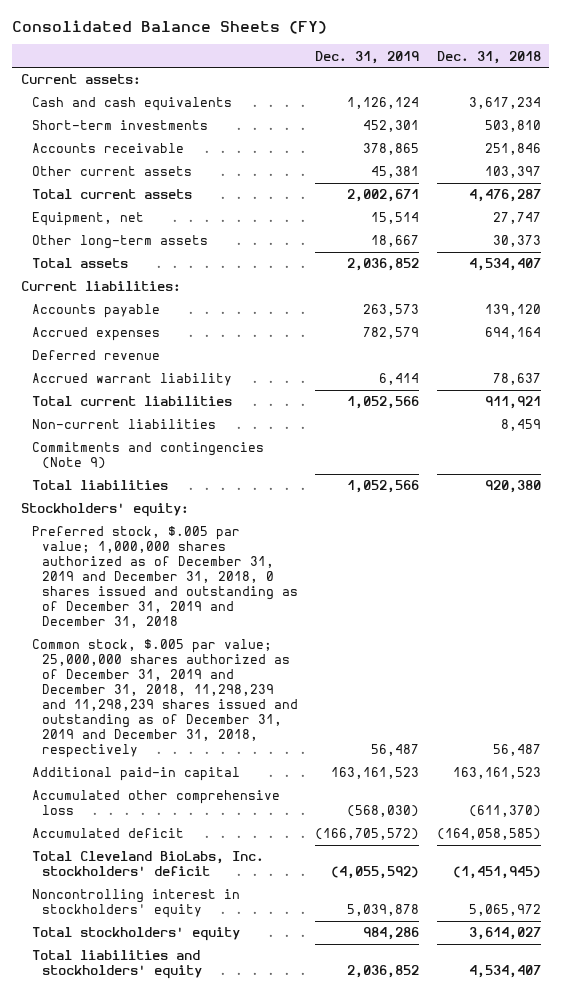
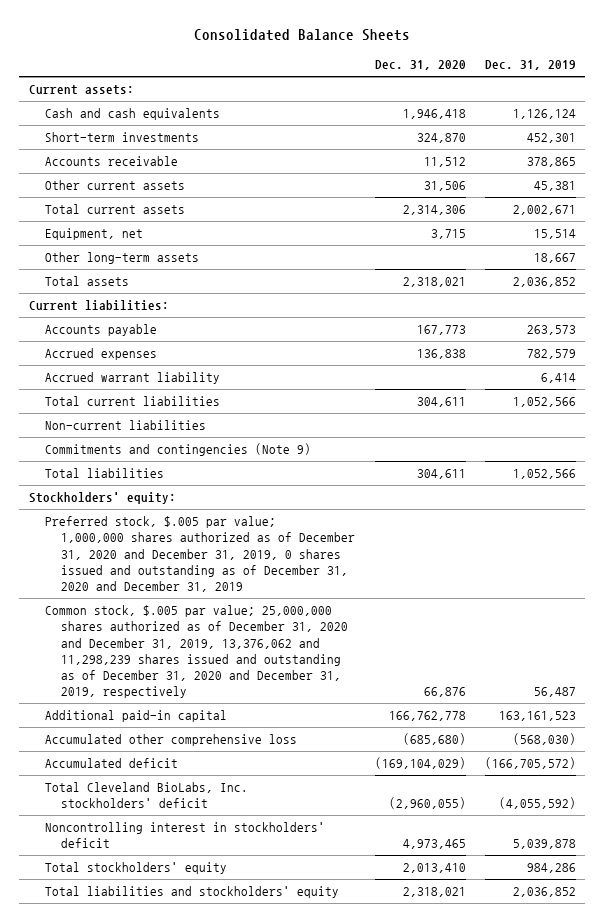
[12,19,328,34] Consolidated Balance Sheets (FY) -> [194,29,411,42] Consolidated Balance Sheets
[436,50,541,64] Dec. 31, 2018 -> none
none -> [374,60,466,71] Dec. 31, 2020
[31,350,160,361] Deferred revenue -> none
[31,526,299,629] Preferred stock, $.005 par value; 1,000,000 shares authorized as of December 31, 2019 and December 31, 2018, 0 shares issued and outstanding as of December 31, 2019 and December 31, 2018 -> [45,516,356,592] Preferred stock, $.005 par value; 1,000,000 shares authorized as of December 31, 2020 and December 31, 2019, 0 shares issued and outstanding as of December 31, 2020 and December 31, 2019
[31,639,299,759] Common stock, $.005 par value; 25,000,000 shares authorized as of December 31, 2019 and December 31, 2018, 11,298,239 and 11,298,239 shares issued and outstanding as of December 31, 2019 and December 31, 2018, respectively -> [45,605,349,699] Common stock, $.005 par value; 25,000,000 shares authorized as of December 31, 2020 and December 31, 2019, 13,376,062 and 11,298,239 shares issued and outstanding as of December 31, 2020 and December 31, 2019, respectively
[31,889,240,919] Noncontrolling interest in stockholders' equity -> [45,822,326,849] Noncontrolling interest in stockholders' deficit

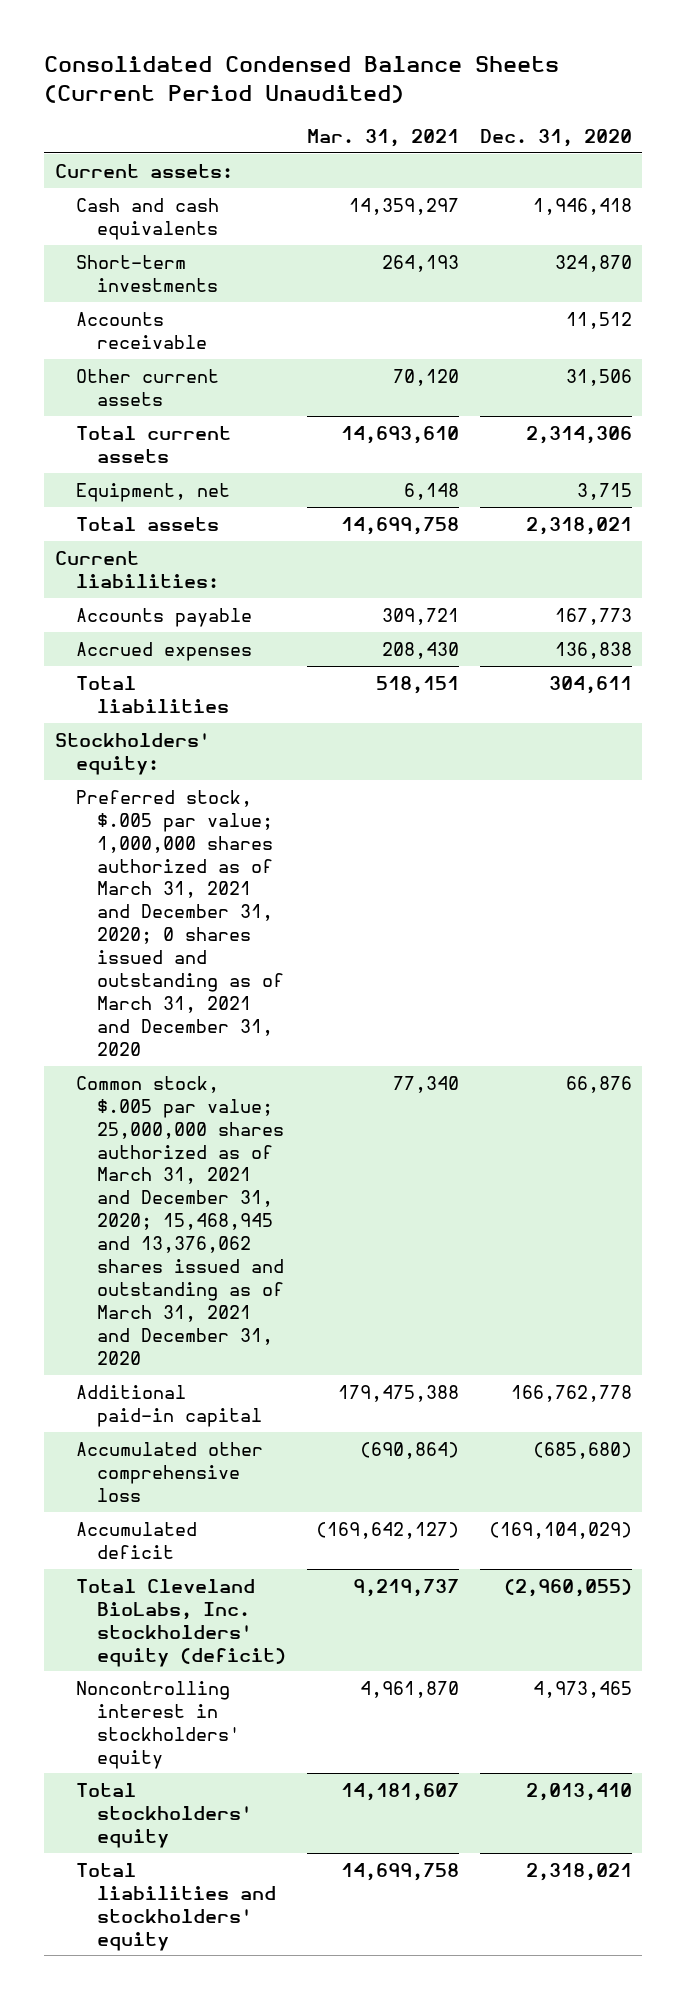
[194,29,411,42] Consolidated Balance Sheets -> [44,56,560,103] Consolidated Condensed Balance Sheets (Current Period Unaudited)
[484,60,576,71] Dec. 31, 2019 -> none
none -> [306,128,459,147] Mar. 31, 2021
[45,252,200,265] Other long-term assets -> none
[45,372,221,385] Accrued warrant liability -> none
[45,396,221,407] Total current liabilities -> none
[45,420,207,431] Non-current liabilities -> none
[45,443,312,457] Commitments and contingencies (Note 9) -> none
[45,516,356,592] Preferred stock, $.005 par value; 1,000,000 shares authorized as of December 31, 2020 and December 31, 2019, 0 shares issued and outstanding as of December 31, 2020 and December 31, 2019 -> [75,789,284,1057] Preferred stock, $.005 par value; 1,000,000 shares authorized as of March 31, 2021 and December 31, 2020; 0 shares issued and outstanding as of March 31, 2021 and December 31, 2020
[45,605,349,699] Common stock, $.005 par value; 25,000,000 shares authorized as of December 31, 2020 and December 31, 2019, 13,376,062 and 11,298,239 shares issued and outstanding as of December 31, 2020 and December 31, 2019, respectively -> [75,1075,284,1365] Common stock, $.005 par value; 25,000,000 shares authorized as of March 31, 2021 and December 31, 2020; 15,468,945 and 13,376,062 shares issued and outstanding as of March 31, 2021 and December 31, 2020
[45,782,249,809] Total Cleveland BioLabs, Inc. stockholders' deficit -> [75,1578,286,1667] Total Cleveland BioLabs, Inc. stockholders' equity (deficit)
[45,822,326,849] Noncontrolling interest in stockholders' deficit -> [75,1680,240,1769] Noncontrolling interest in stockholders' equity

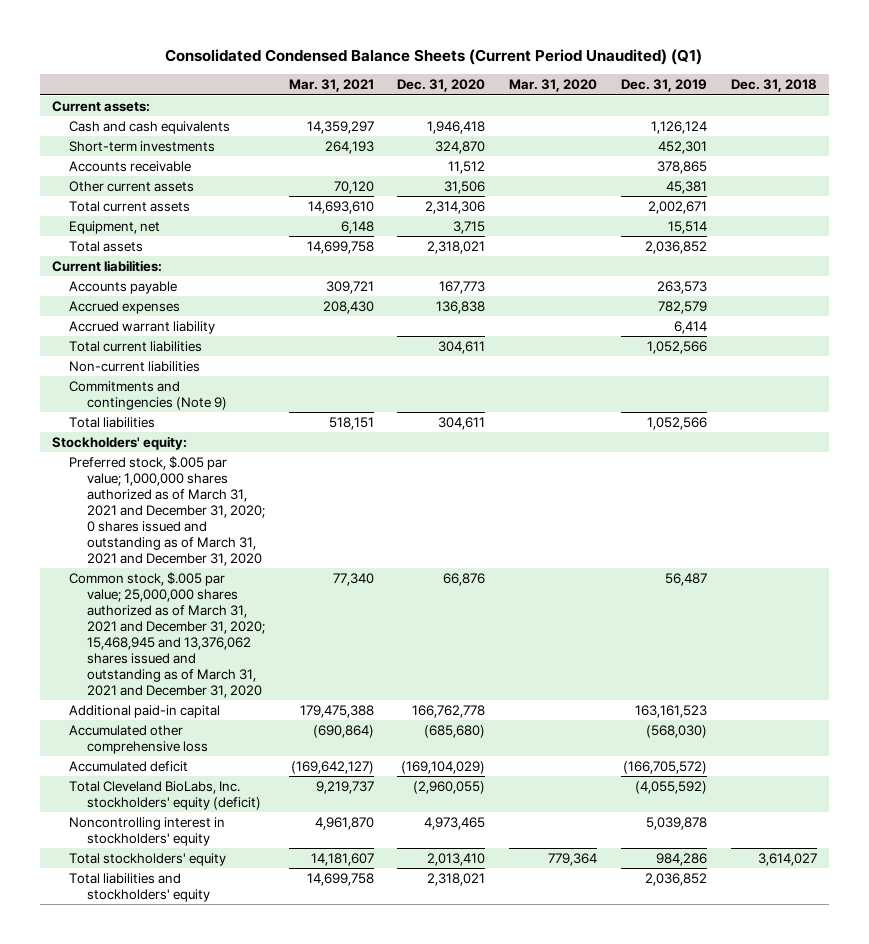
[44,56,560,103] Consolidated Condensed Balance Sheets (Current Period Unaudited) -> [165,48,703,65] Consolidated Condensed Balance Sheets (Current Period Unaudited) (Q1)
none -> [509,79,598,93] Mar. 31, 2020
none -> [620,79,707,93] Dec. 31, 2019
none -> [730,79,817,93] Dec. 31, 2018
none -> [69,320,216,334] Accrued warrant liability
none -> [69,340,203,352] Total current liabilities
none -> [69,360,201,372] Non-current liabilities
none -> [69,380,227,410] Commitments and contingencies (Note 9)

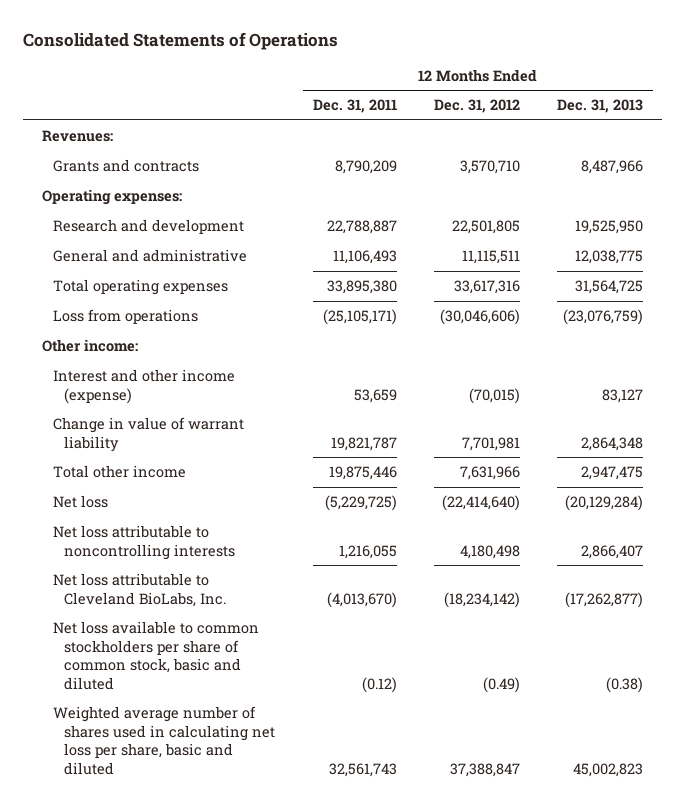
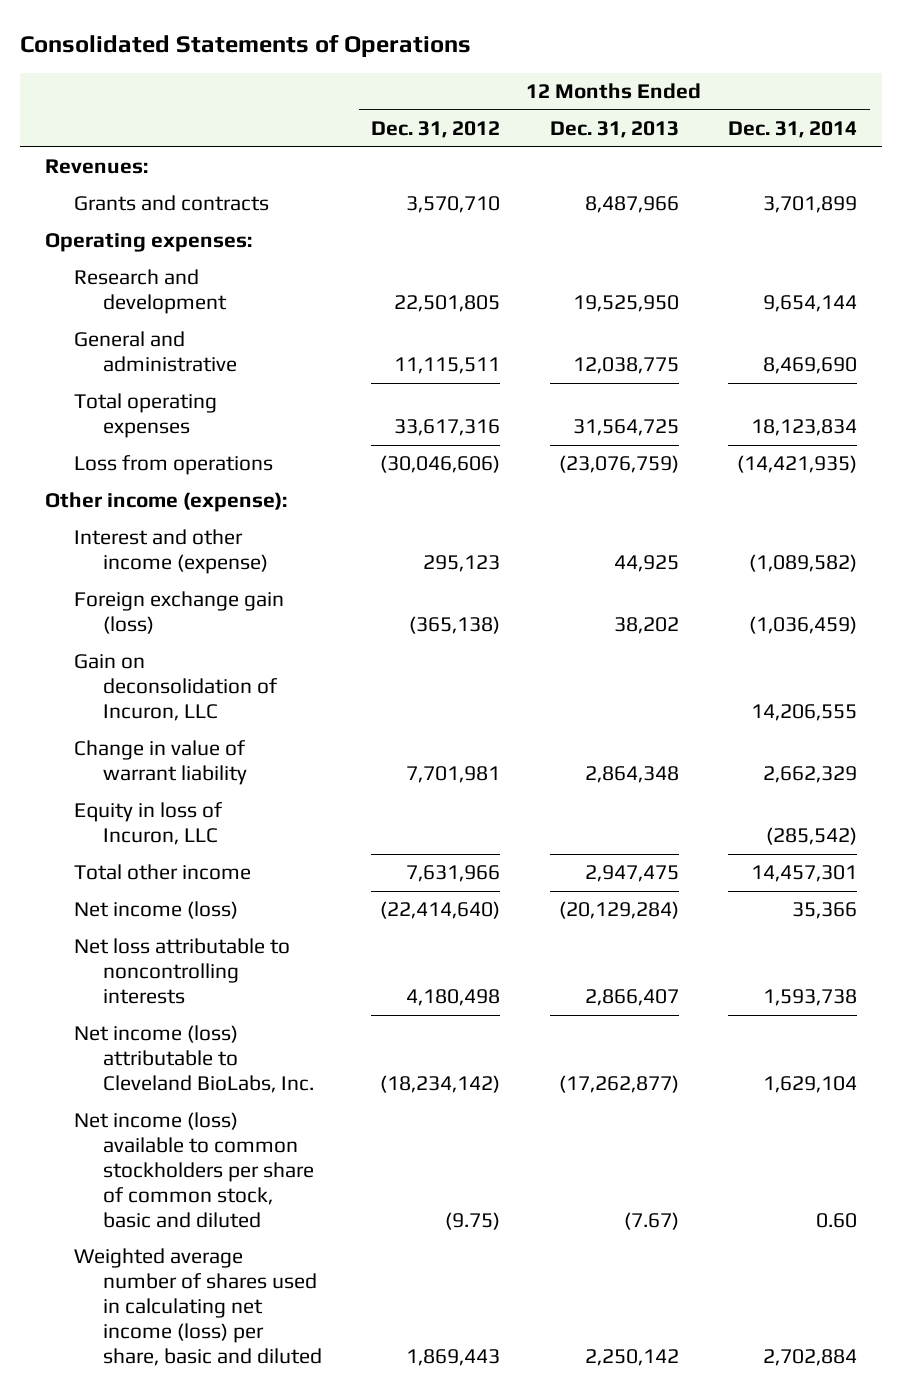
[312,99,397,114] Dec. 31, 2011 -> none
none -> [728,120,858,138] Dec. 31, 2014
[41,339,138,353] Other income: -> [44,492,287,513] Other income (expense):
[468,387,520,404] (70,015) -> [423,555,501,573] 295,123
[602,388,644,403] 83,127 -> [613,555,679,573] 44,925
none -> [73,591,284,635] Foreign exchange gain (loss)
none -> [73,654,278,721] Gain on deconsolidation of Incuron, LLC
none -> [73,802,223,846] Equity in loss of Incuron, LLC
[52,495,108,509] Net loss -> [73,901,238,920] Net income (loss)
[52,573,227,607] Net loss attributable to Cleveland BioLabs, Inc. -> [73,1025,314,1093] Net income (loss) attributable to Cleveland BioLabs, Inc.
[52,621,259,690] Net loss available to common stockholders per share of common stock, basic and diluted -> [73,1112,314,1228] Net income (loss) available to common stockholders per share of common stock, basic and diluted
[482,676,520,693] (0.49) -> [445,1211,501,1230] (9.75)
[606,676,644,693] (0.38) -> [623,1211,679,1230] (7.67)
[52,706,276,775] Weighted average number of shares used in calculating net loss per share, basic and diluted -> [73,1248,322,1366] Weighted average number of shares used in calculating net income (loss) per share, basic and diluted
[449,762,520,777] 37,388,847 -> [406,1348,501,1366] 1,869,443
[573,762,644,777] 45,002,823 -> [584,1348,679,1366] 2,250,142

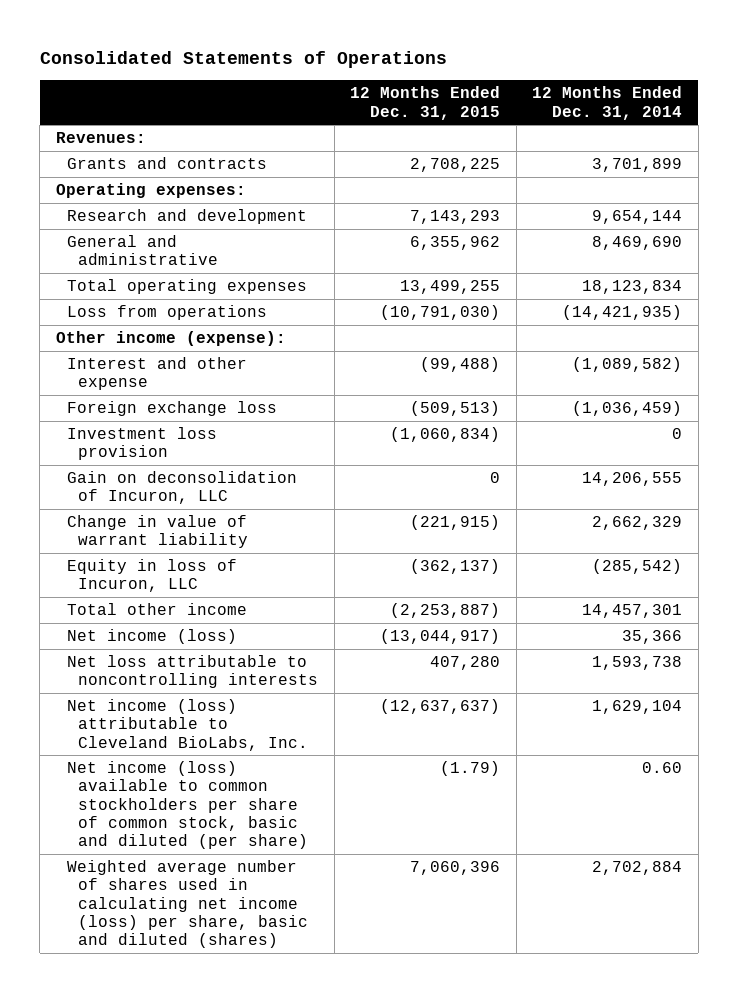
[371,120,501,138] Dec. 31, 2012 -> none
[549,120,679,138] Dec. 31, 2013 -> none
none -> [350,86,501,120] 12 Months Ended Dec. 31, 2015
[73,529,268,575] Interest and other income (expense) -> [67,357,248,391] Interest and other expense
[73,591,284,635] Foreign exchange gain (loss) -> [67,401,278,417] Foreign exchange loss
none -> [67,427,218,461] Investment loss provision
[73,1112,314,1228] Net income (loss) available to common stockholders per share of common stock, basic and diluted -> [67,761,309,850] Net income (loss) available to common stockholders per share of common stock, basic and diluted (per share)
[73,1248,322,1366] Weighted average number of shares used in calculating net income (loss) per share, basic and diluted -> [67,860,309,949] Weighted average number of shares used in calculating net income (loss) per share, basic and diluted (shares)

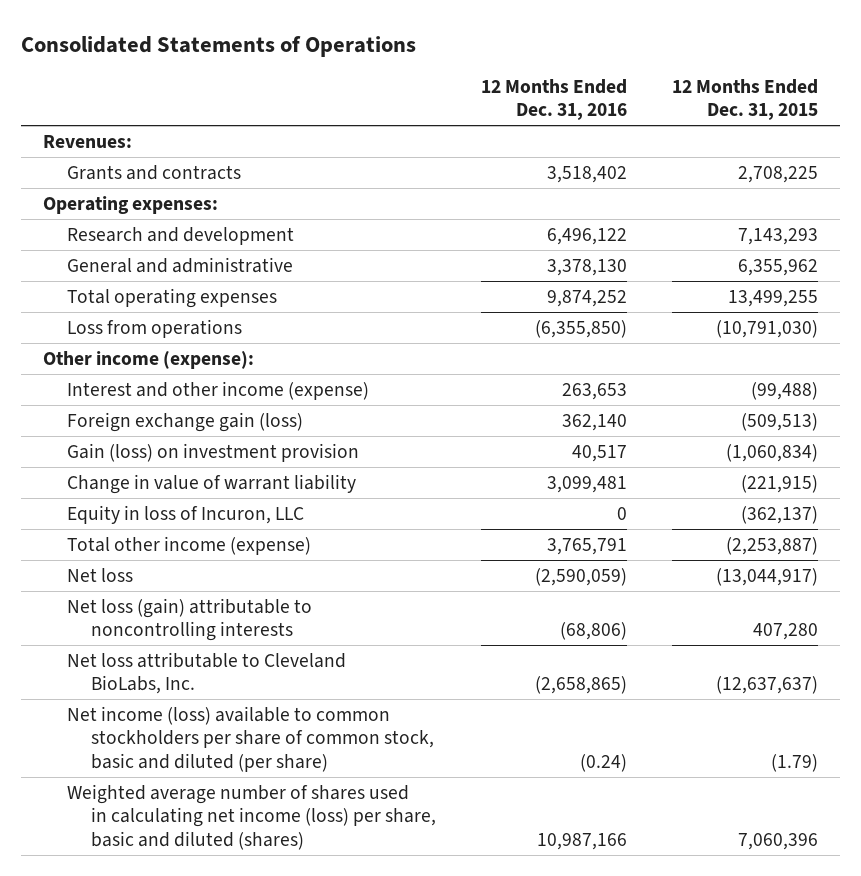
[532,86,683,120] 12 Months Ended Dec. 31, 2014 -> none
none -> [480,79,627,121] 12 Months Ended Dec. 31, 2016
[67,471,298,505] Gain on deconsolidation of Incuron, LLC -> none
[67,357,248,391] Interest and other expense -> [67,380,370,400] Interest and other income (expense)
[67,401,278,417] Foreign exchange loss -> [67,411,304,432] Foreign exchange gain (loss)
[67,427,218,461] Investment loss provision -> [67,442,360,462] Gain (loss) on investment provision
[67,603,248,616] Total other income -> [67,535,312,555] Total other income (expense)
[67,629,238,645] Net income (loss) -> [67,567,134,582] Net loss
[67,655,319,689] Net loss attributable to noncontrolling interests -> [67,597,313,642] Net loss (gain) attributable to noncontrolling interests
[67,699,309,751] Net income (loss) attributable to Cleveland BioLabs, Inc. -> [67,651,347,695] Net loss attributable to Cleveland BioLabs, Inc.

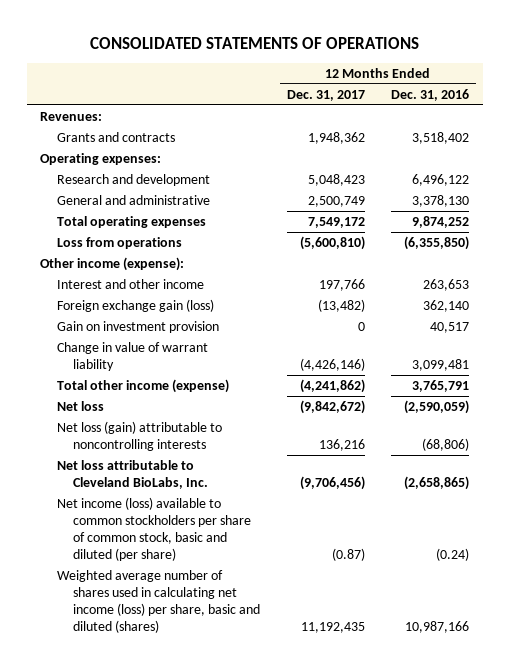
[21,35,417,57] Consolidated Statements of Operations -> [89,36,419,49] CONSOLIDATED STATEMENTS OF OPERATIONS
[671,79,818,121] 12 Months Ended Dec. 31, 2015 -> none
none -> [286,89,365,101] Dec. 31, 2017
[67,380,370,400] Interest and other income (expense) -> [56,279,204,290] Interest and other income
[67,442,360,462] Gain (loss) on investment provision -> [56,321,219,334] Gain on investment provision
[67,504,305,524] Equity in loss of Incuron, LLC -> none

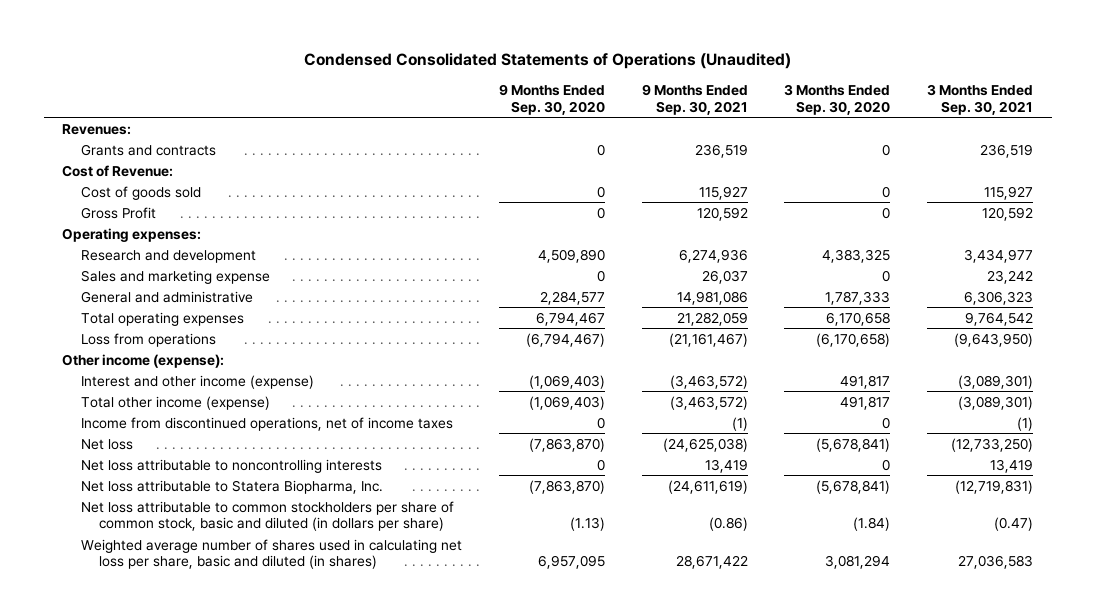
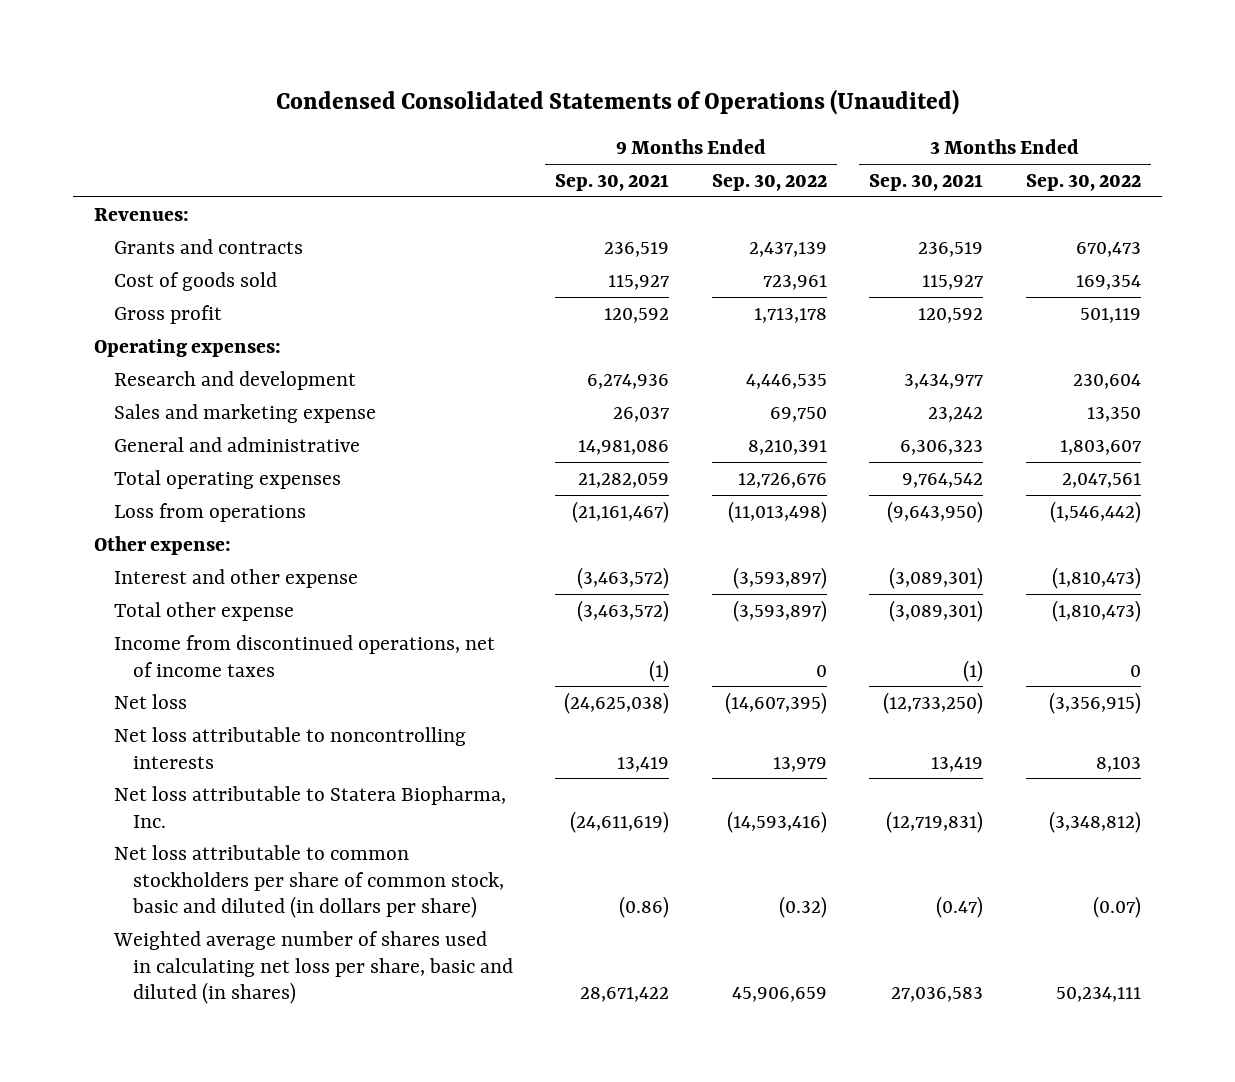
[498,83,605,115] 9 Months Ended Sep. 30, 2020 -> none
[784,83,891,115] 3 Months Ended Sep. 30, 2020 -> none
none -> [711,173,827,191] Sep. 30, 2022
none -> [1025,173,1141,191] Sep. 30, 2022
[62,164,174,177] Cost of Revenue: -> none
[80,206,156,219] Gross Profit -> [113,304,222,324] Gross profit
[62,353,225,368] Other income (expense): -> [94,535,232,555] Other expense:
[80,374,314,389] Interest and other income (expense) -> [113,568,358,588] Interest and other expense
[80,395,270,410] Total other income (expense) -> [113,601,294,621] Total other expense

